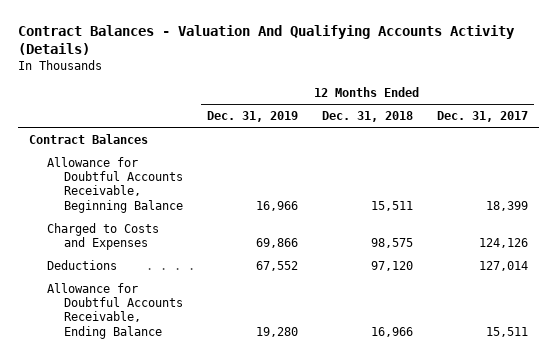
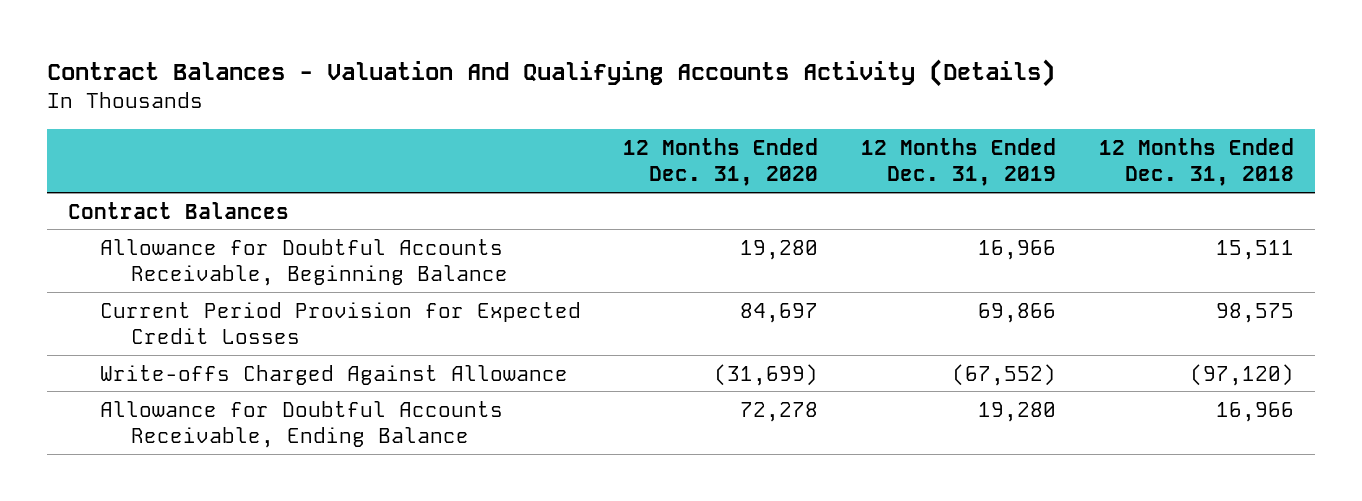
[436,111,528,123] Dec. 31, 2017 -> none
none -> [623,137,819,187] 12 Months Ended Dec. 31, 2020
[46,259,117,270] Deductions -> none
[46,222,159,251] Charged to Costs and Expenses -> [99,301,581,345] Current Period Provision for Expected Credit Losses
none -> [99,364,568,385] Write-offs Charged Against Allowance

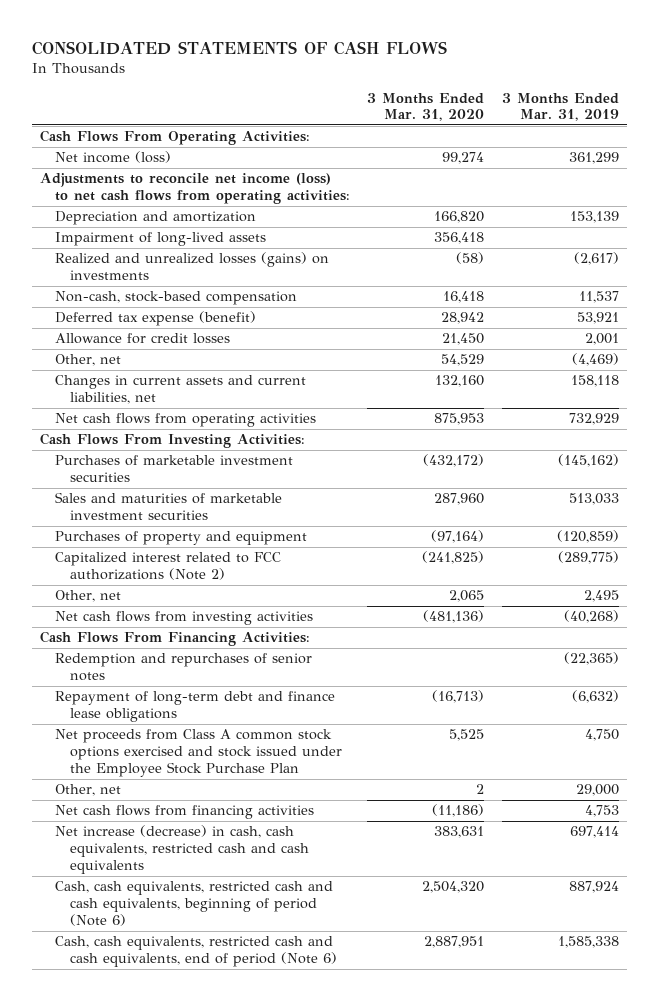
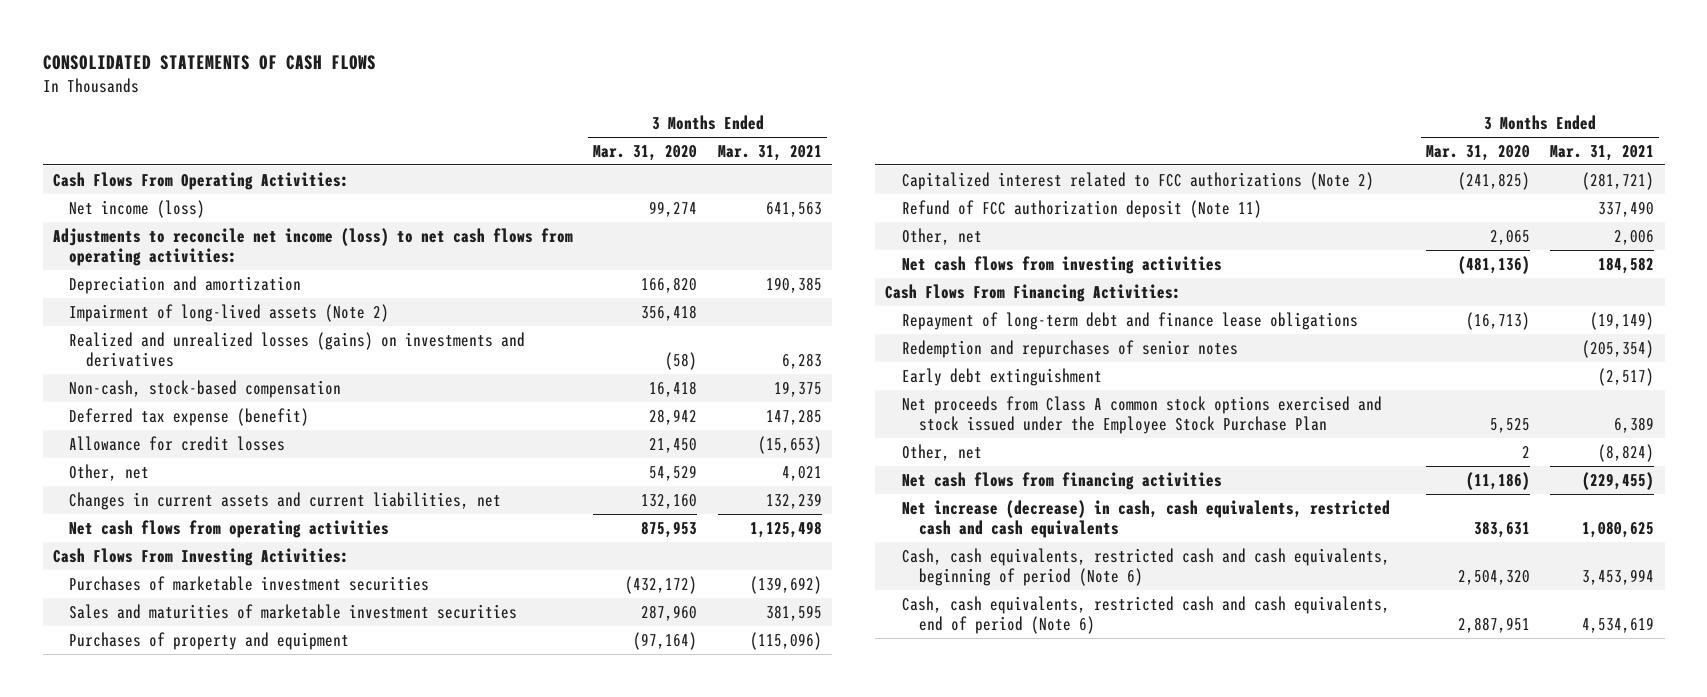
[501,92,619,122] 3 Months Ended Mar. 31, 2019 -> none
none -> [717,145,822,162] Mar. 31, 2021
[55,232,267,247] Impairment of long-lived assets -> [69,303,390,322] Impairment of long-lived assets (Note 2)
[55,252,330,281] Realized and unrealized losses (gains) on investments -> [69,331,526,367] Realized and unrealized losses (gains) on investments and derivatives
none -> [901,199,1262,218] Refund of FCC authorization deposit (Note 11)
[55,653,313,682] Redemption and repurchases of senior notes -> [901,339,1238,358] Redemption and repurchases of senior notes
none -> [901,367,1102,386] Early debt extinguishment

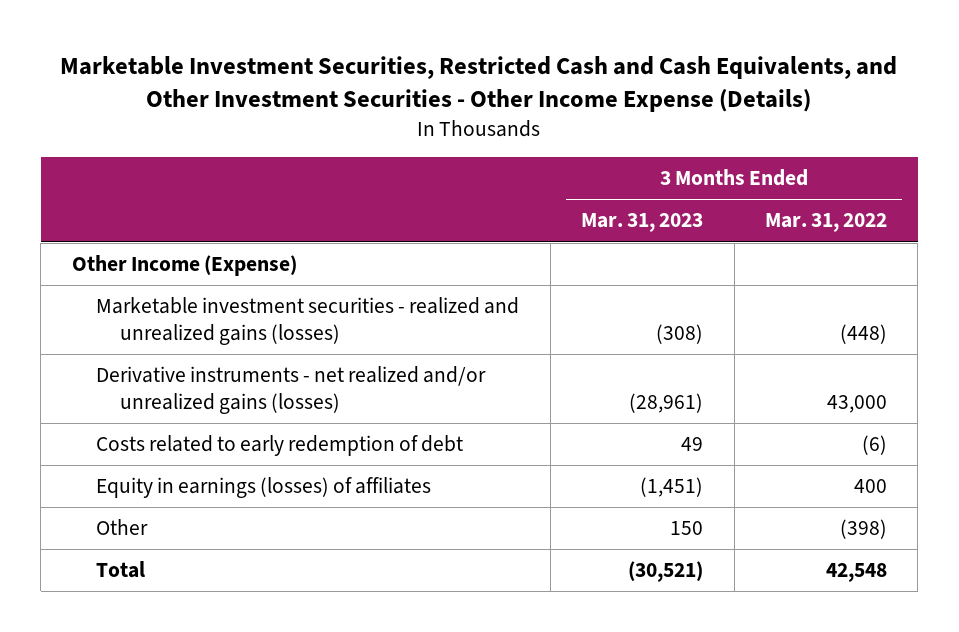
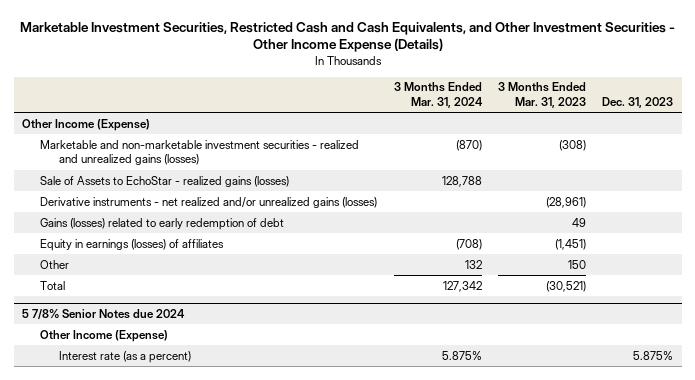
[764,213,887,233] Mar. 31, 2022 -> none
none -> [393,82,483,108] 3 Months Ended Mar. 31, 2024
none -> [602,96,674,108] Dec. 31, 2023
[96,297,520,345] Marketable investment securities - realized and unrealized gains (losses) -> [40,139,360,166] Marketable and non-marketable investment securities - realized and unrealized gains (losses)
none -> [40,175,290,187] Sale of Assets to EchoStar - realized gains (losses)
[96,435,464,457] Costs related to early redemption of debt -> [40,217,285,230] Gains (losses) related to early redemption of debt
none -> [21,308,185,320] 5 7/8% Senior Notes due 2024
none -> [40,329,169,342] Other Income (Expense)
none -> [58,350,191,363] Interest rate (as a percent)

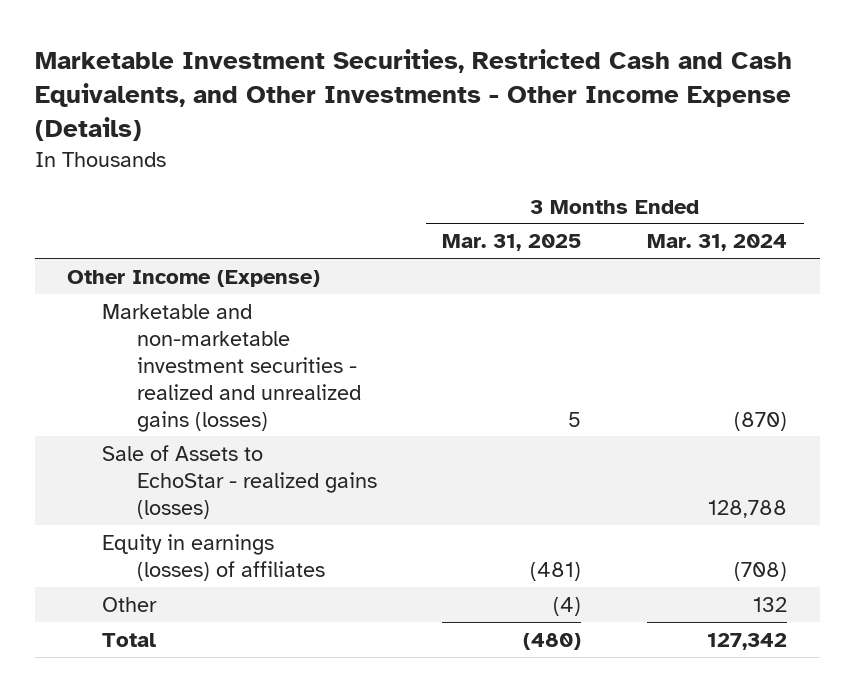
[19,21,675,53] Marketable Investment Securities, Restricted Cash and Cash Equivalents, and Other Investment Securities - Other Income Expense (Details) -> [34,48,792,142] Marketable Investment Securities, Restricted Cash and Cash Equivalents, and Other Investments - Other Income Expense (Details)
[497,82,586,108] 3 Months Ended Mar. 31, 2023 -> none
[602,96,674,108] Dec. 31, 2023 -> none
none -> [442,234,582,252] Mar. 31, 2025
[40,196,378,208] Derivative instruments - net realized and/or unrealized gains (losses) -> none
[40,217,285,230] Gains (losses) related to early redemption of debt -> none
[21,308,185,320] 5 7/8% Senior Notes due 2024 -> none
[40,329,169,342] Other Income (Expense) -> none
[58,350,191,363] Interest rate (as a percent) -> none

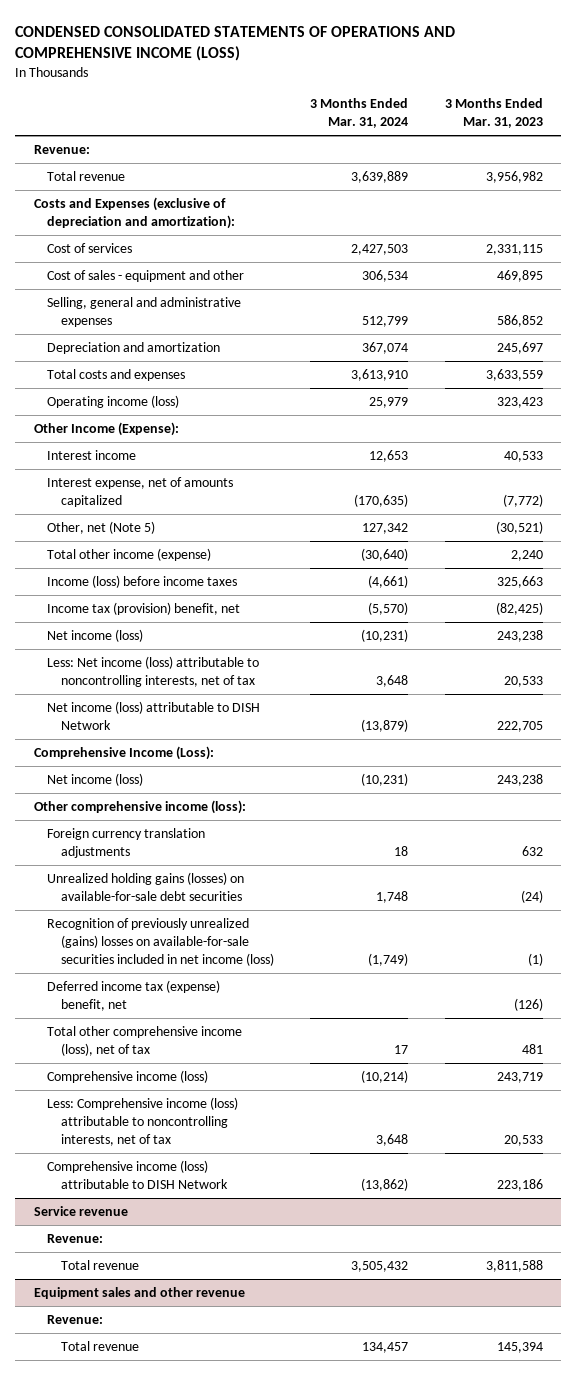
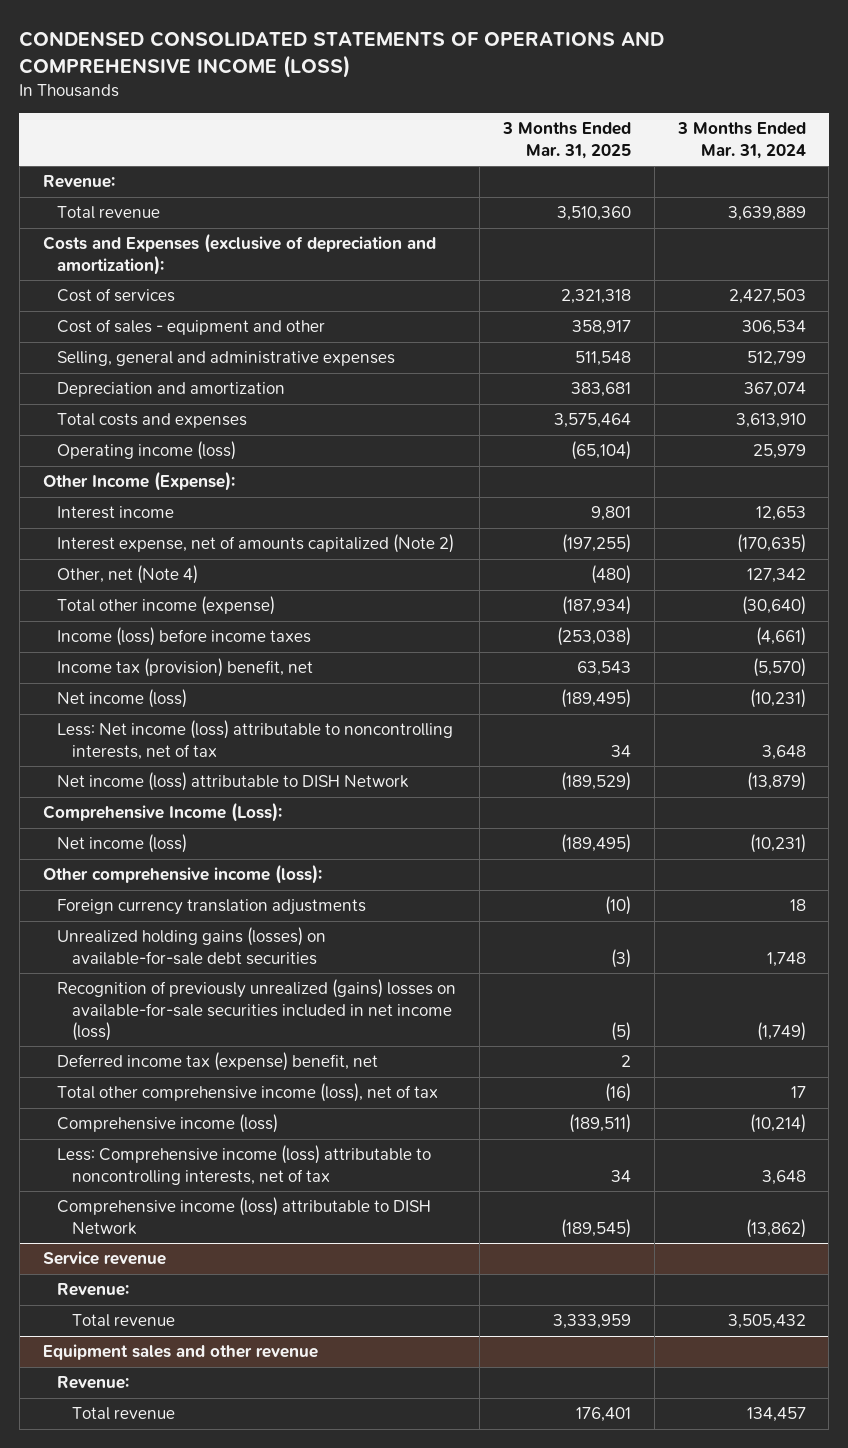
[445,98,544,129] 3 Months Ended Mar. 31, 2023 -> none
none -> [501,122,631,159] 3 Months Ended Mar. 31, 2025
[47,477,234,507] Interest expense, net of amounts capitalized -> [57,534,455,554] Interest expense, net of amounts capitalized (Note 2)
[47,521,156,535] Other, net (Note 5) -> [57,565,199,585] Other, net (Note 4)

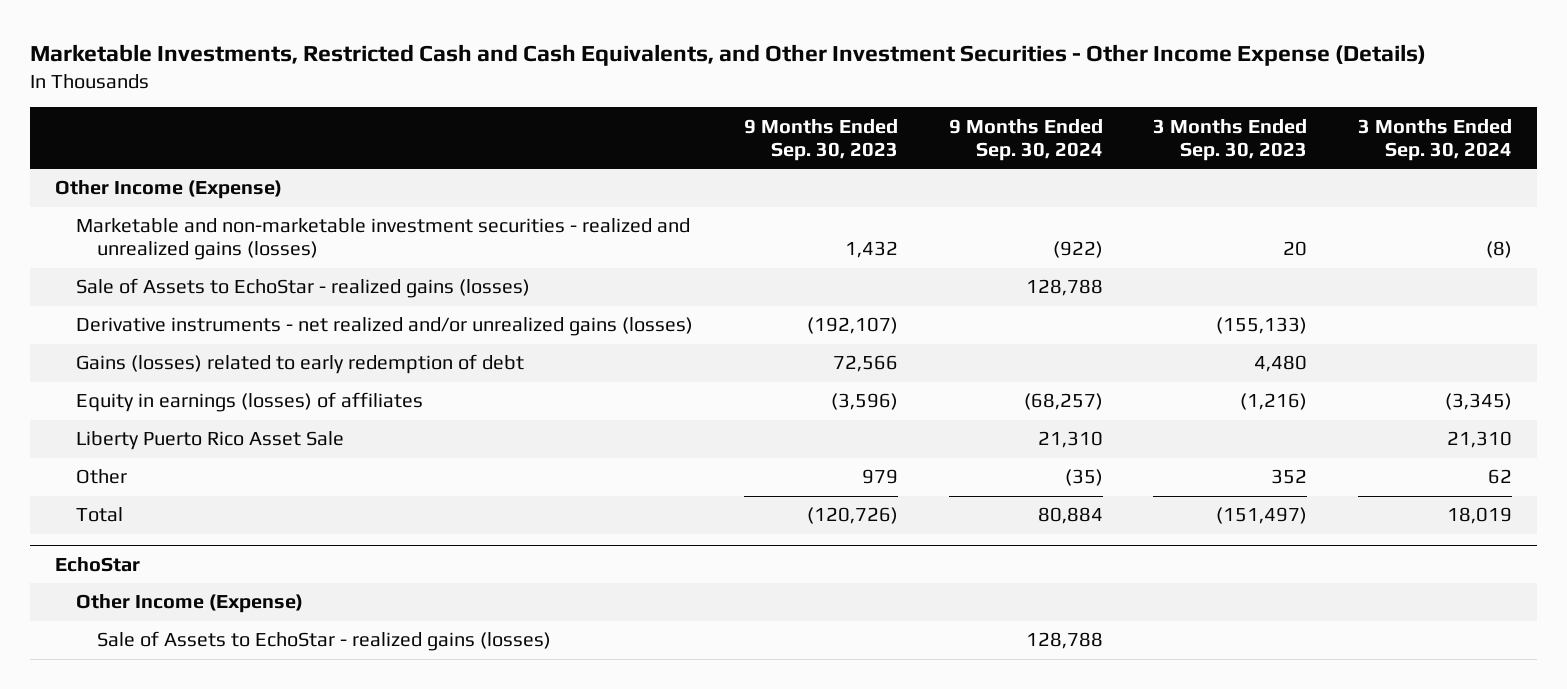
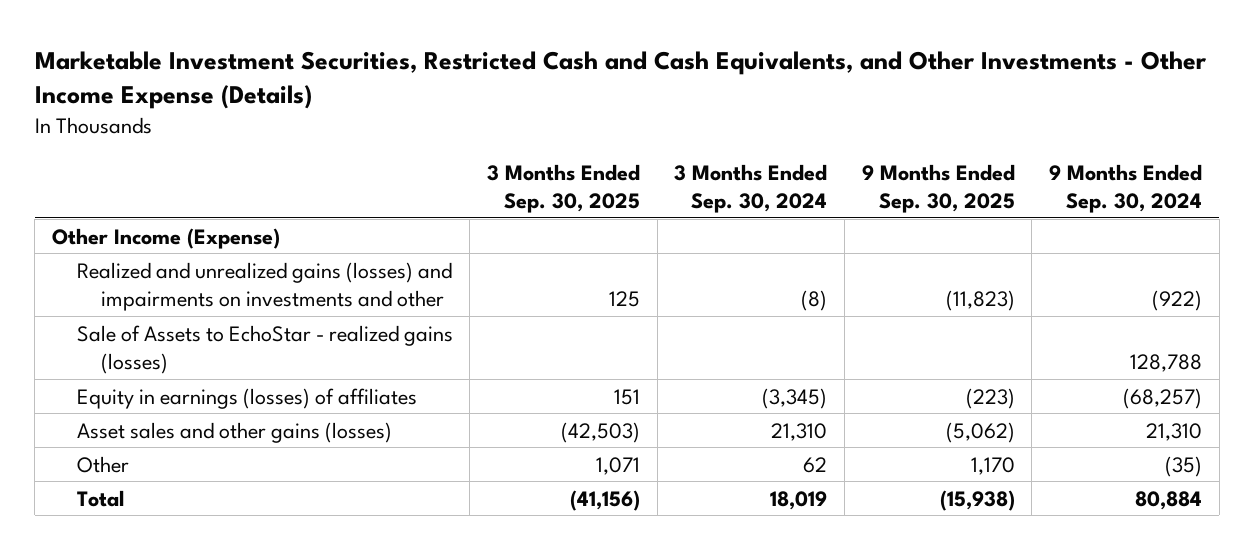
[29,43,1426,66] Marketable Investments, Restricted Cash and Cash Equivalents, and Other Investment Securities - Other Income Expense (Details) -> [34,51,1207,110] Marketable Investment Securities, Restricted Cash and Cash Equivalents, and Other Investments - Other Income Expense (Details)
[743,118,898,161] 9 Months Ended Sep. 30, 2023 -> none
[1153,118,1308,161] 3 Months Ended Sep. 30, 2023 -> none
none -> [487,163,641,213] 3 Months Ended Sep. 30, 2025
none -> [861,163,1015,213] 9 Months Ended Sep. 30, 2025
[76,218,691,261] Marketable and non-marketable investment securities - realized and unrealized gains (losses) -> [76,261,452,311] Realized and unrealized gains (losses) and impairments on investments and other
[76,317,694,337] Derivative instruments - net realized and/or unrealized gains (losses) -> none
[76,354,525,375] Gains (losses) related to early redemption of debt -> none
[76,431,345,451] Liberty Puerto Rico Asset Sale -> [76,421,392,443] Asset sales and other gains (losses)
[55,556,141,572] EchoStar -> none
[76,594,304,614] Other Income (Expense) -> none
[96,631,551,652] Sale of Assets to EchoStar - realized gains (losses) -> none

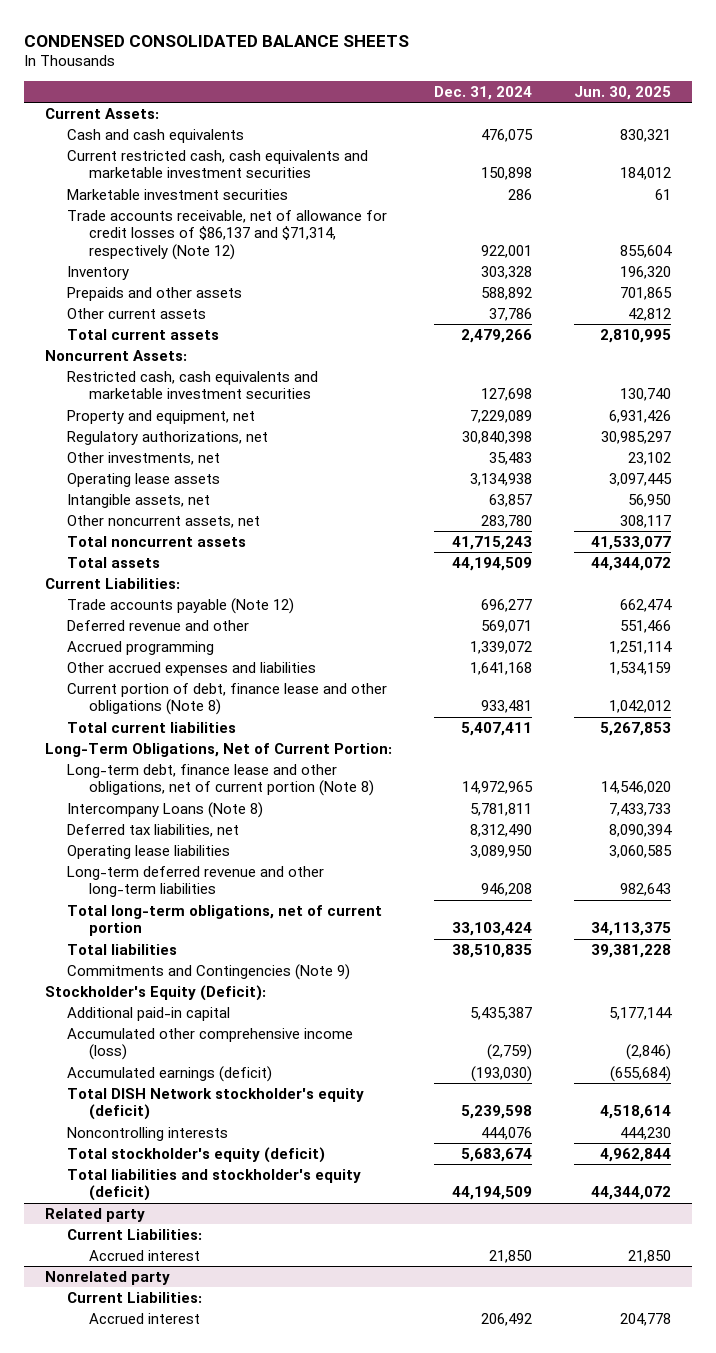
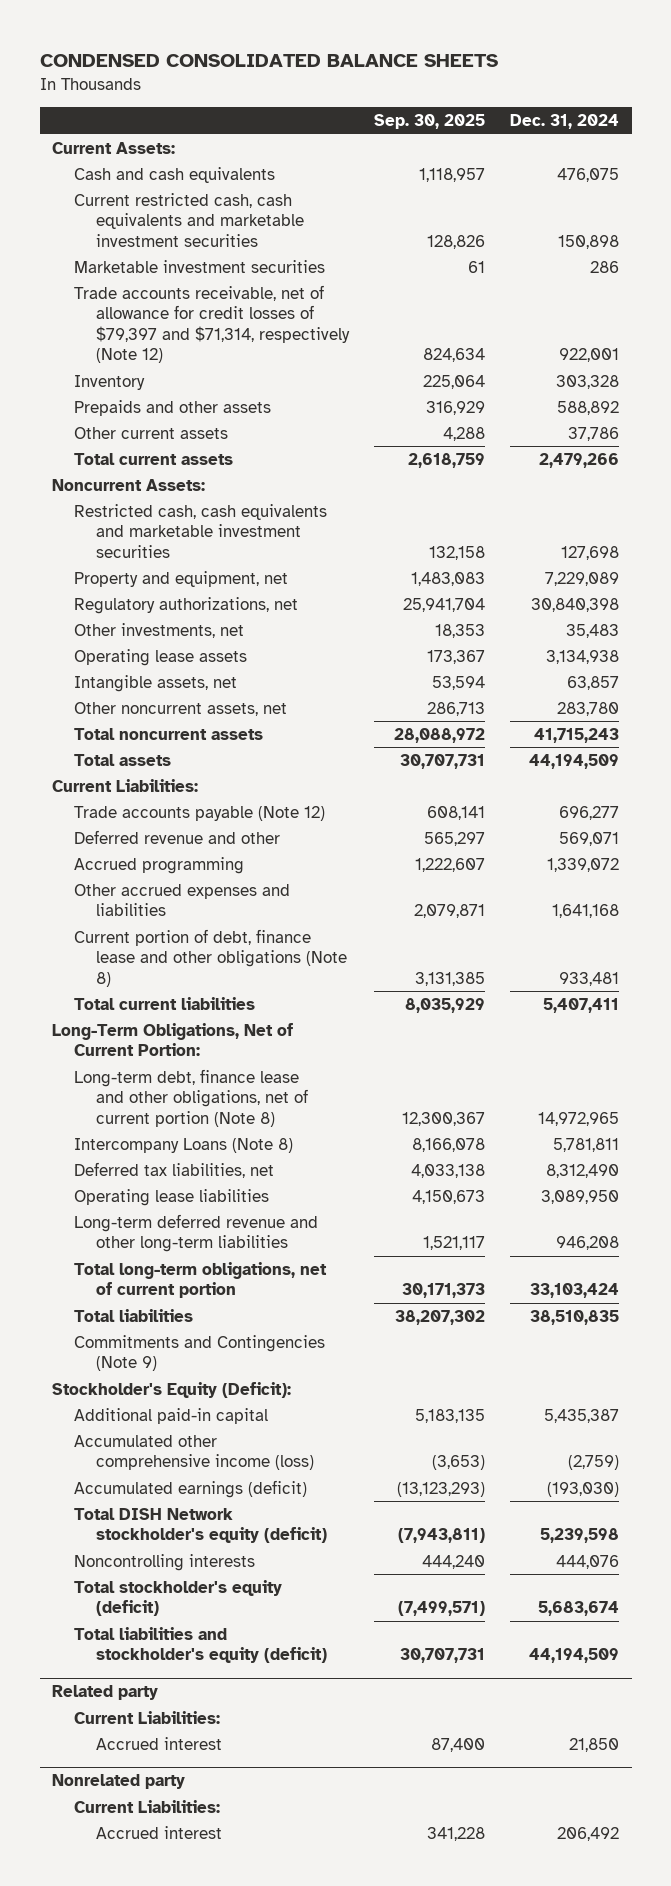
[574,86,672,101] Jun. 30, 2025 -> none
none -> [374,114,486,130] Sep. 30, 2025
[66,209,387,260] Trade accounts receivable, net of allowance for credit losses of $86,137 and $71,314, respectively (Note 12) -> [74,285,351,364] Trade accounts receivable, net of allowance for credit losses of $79,397 and $71,314, respectively (Note 12)

